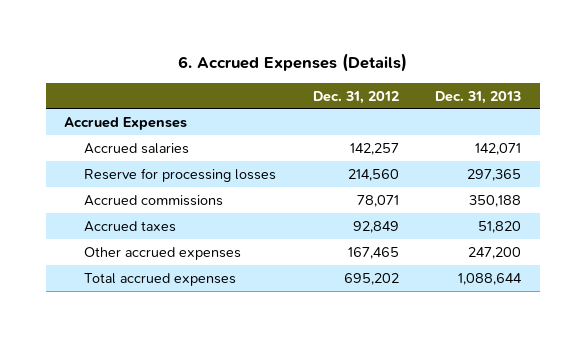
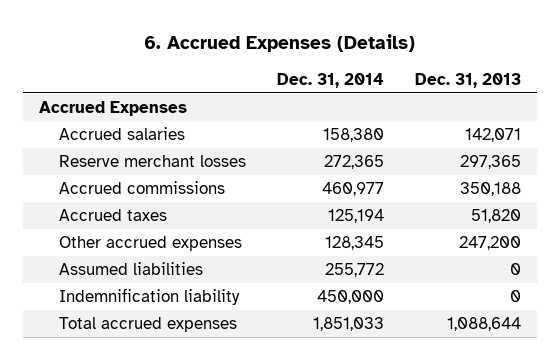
[312,90,399,104] Dec. 31, 2012 -> none
none -> [277,72,385,88] Dec. 31, 2014
[83,167,276,182] Reserve for processing losses -> [58,155,246,168] Reserve merchant losses
none -> [58,262,203,276] Assumed liabilities
none -> [58,288,240,306] Indemnification liability

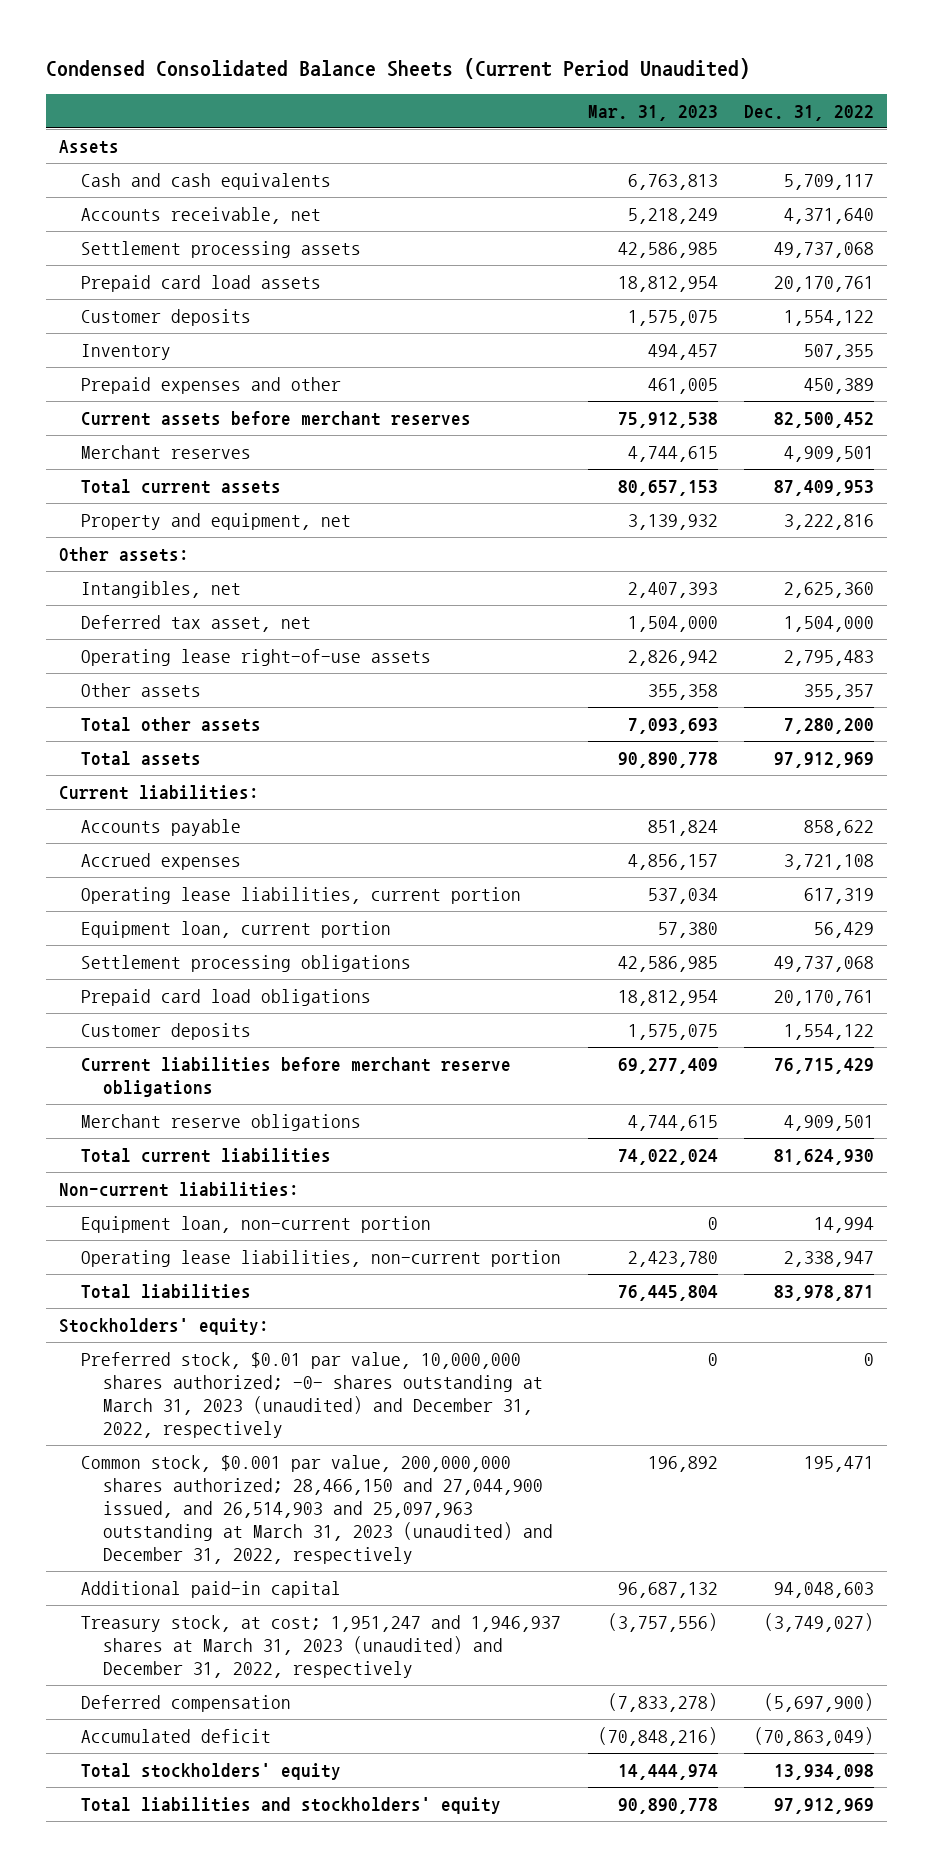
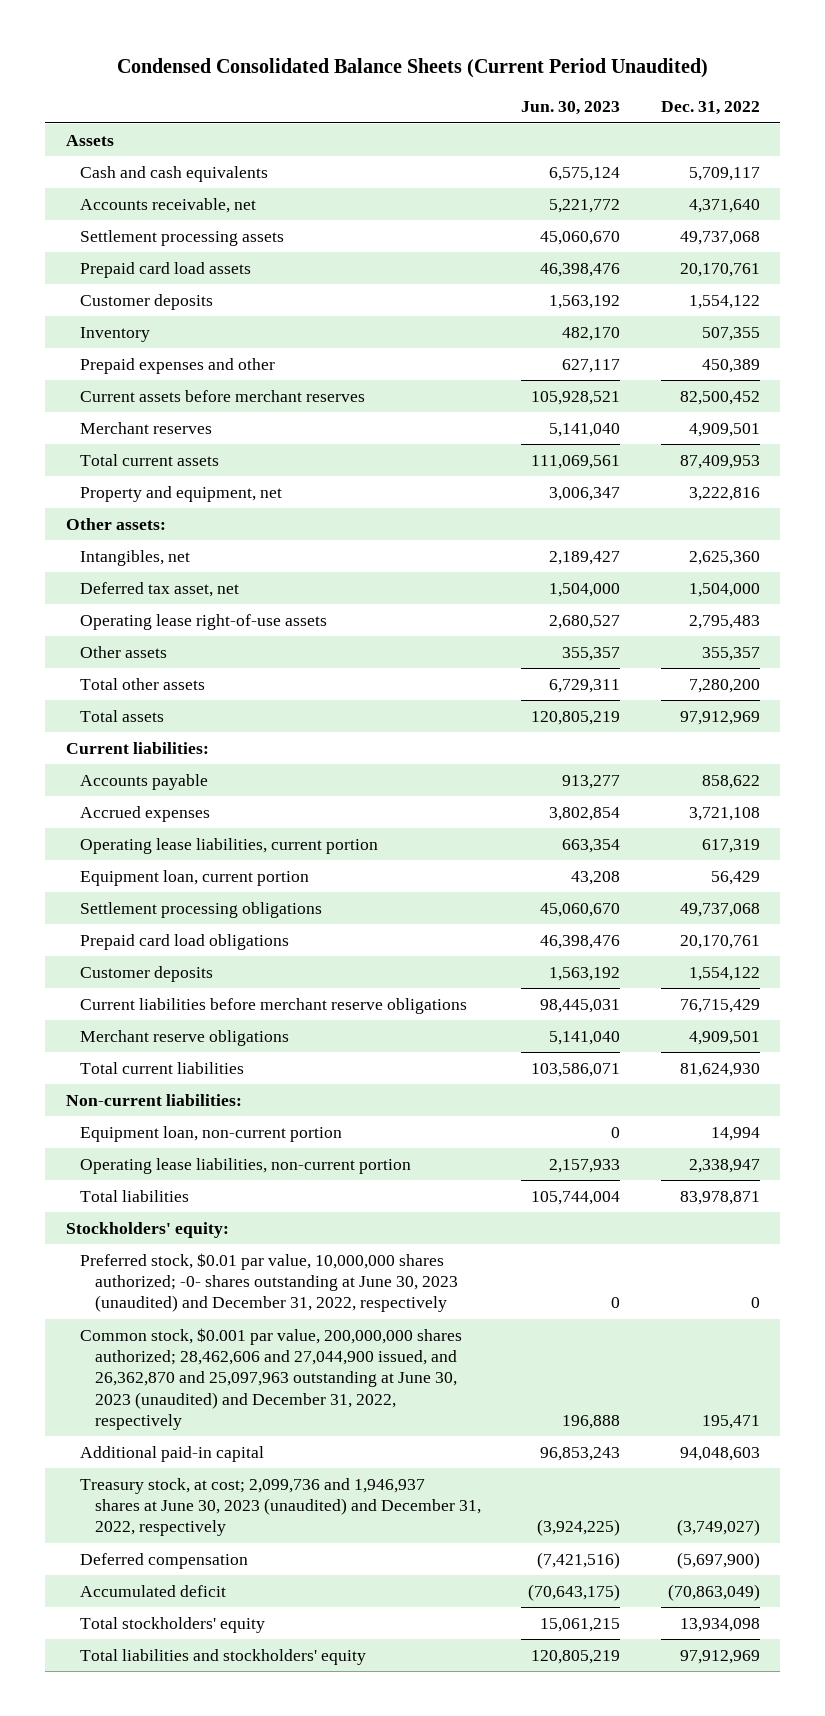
[587,105,718,122] Mar. 31, 2023 -> none
none -> [521,101,621,116] Jun. 30, 2023
[81,1351,544,1439] Preferred stock, $0.01 par value, 10,000,000 shares authorized; -0- shares outstanding at March 31, 2023 (unaudited) and December 31, 2022, respectively -> [80,1252,459,1313] Preferred stock, $0.01 par value, 10,000,000 shares authorized; -0- shares outstanding at June 30, 2023 (unaudited) and December 31, 2022, respectively
[81,1454,554,1565] Common stock, $0.001 par value, 200,000,000 shares authorized; 28,466,150 and 27,044,900 issued, and 26,514,903 and 25,097,963 outstanding at March 31, 2023 (unaudited) and December 31, 2022, respectively -> [80,1327,463,1430] Common stock, $0.001 par value, 200,000,000 shares authorized; 28,462,606 and 27,044,900 issued, and 26,362,870 and 25,097,963 outstanding at June 30, 2023 (unaudited) and December 31, 2022, respectively
[81,1614,562,1679] Treasury stock, at cost; 1,951,247 and 1,946,937 shares at March 31, 2023 (unaudited) and December 31, 2022, respectively -> [80,1477,482,1537] Treasury stock, at cost; 2,099,736 and 1,946,937 shares at June 30, 2023 (unaudited) and December 31, 2022, respectively

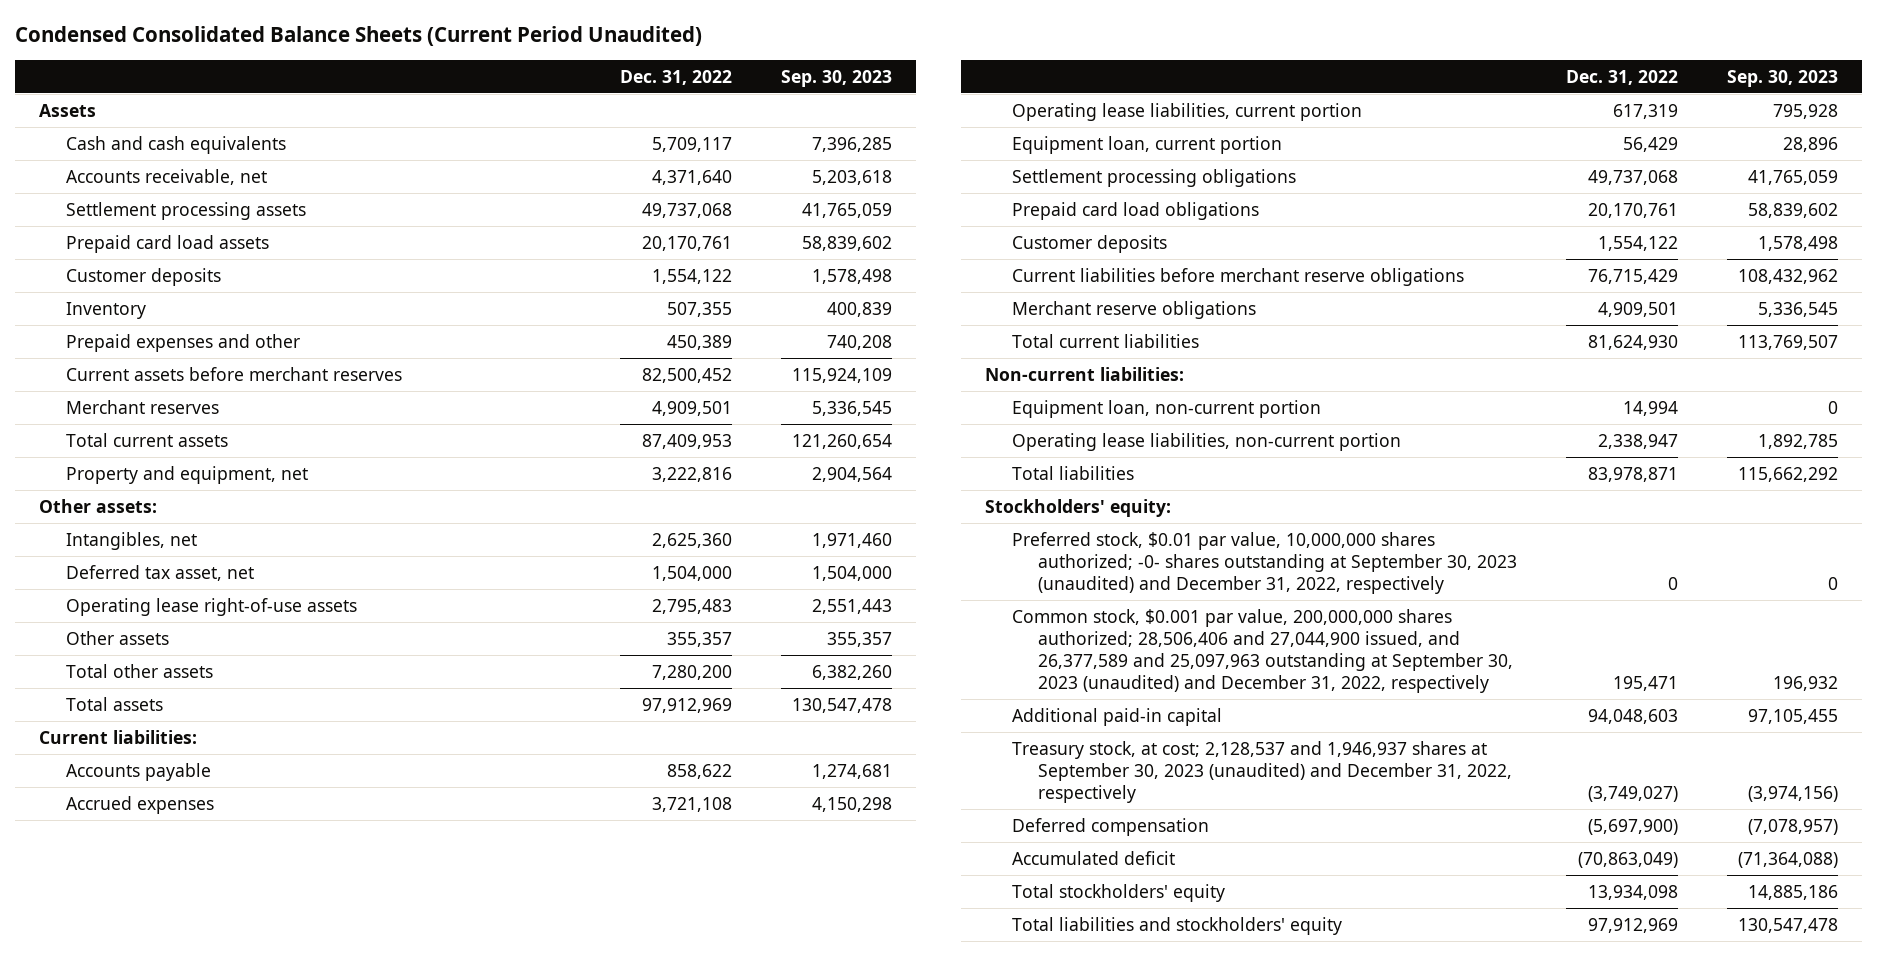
[521,101,621,116] Jun. 30, 2023 -> none
none -> [781,69,893,87] Sep. 30, 2023
[80,1252,459,1313] Preferred stock, $0.01 par value, 10,000,000 shares authorized; -0- shares outstanding at June 30, 2023 (unaudited) and December 31, 2022, respectively -> [1011,531,1518,594] Preferred stock, $0.01 par value, 10,000,000 shares authorized; -0- shares outstanding at September 30, 2023 (unaudited) and December 31, 2022, respectively
[80,1327,463,1430] Common stock, $0.001 par value, 200,000,000 shares authorized; 28,462,606 and 27,044,900 issued, and 26,362,870 and 25,097,963 outstanding at June 30, 2023 (unaudited) and December 31, 2022, respectively -> [1011,608,1514,693] Common stock, $0.001 par value, 200,000,000 shares authorized; 28,506,406 and 27,044,900 issued, and 26,377,589 and 25,097,963 outstanding at September 30, 2023 (unaudited) and December 31, 2022, respectively
[80,1477,482,1537] Treasury stock, at cost; 2,099,736 and 1,946,937 shares at June 30, 2023 (unaudited) and December 31, 2022, respectively -> [1011,740,1513,803] Treasury stock, at cost; 2,128,537 and 1,946,937 shares at September 30, 2023 (unaudited) and December 31, 2022, respectively

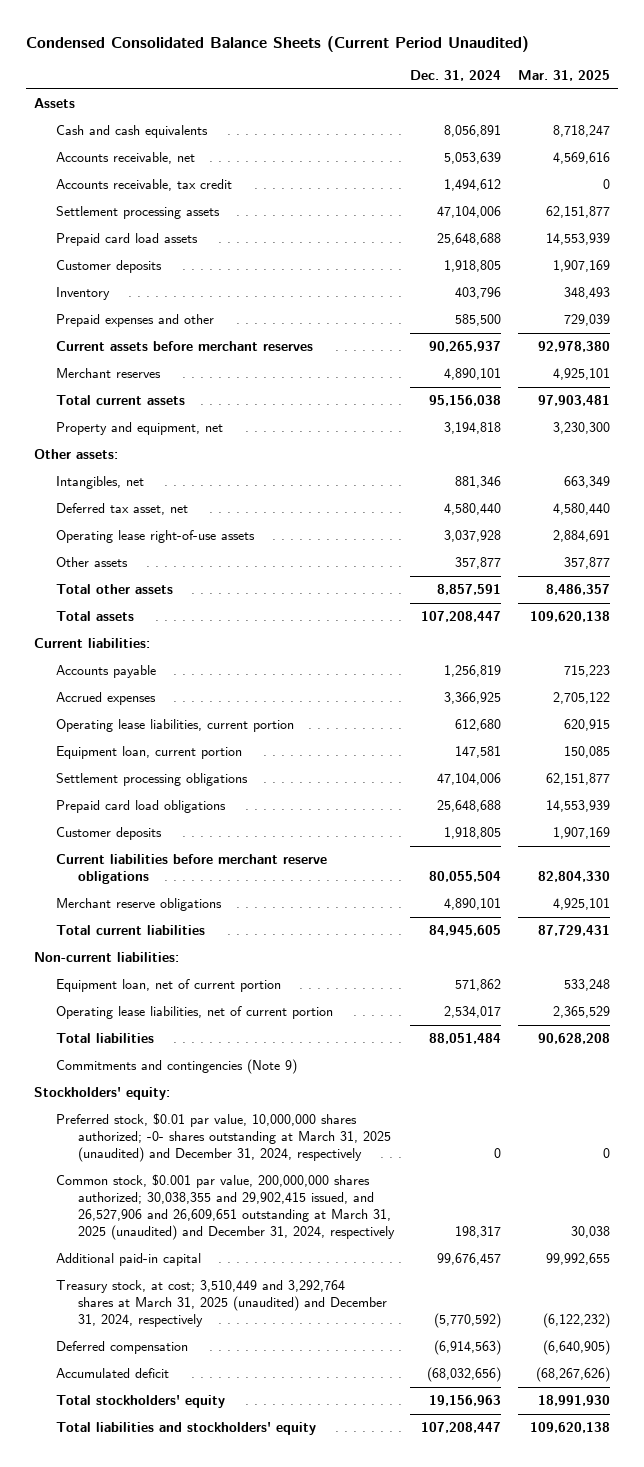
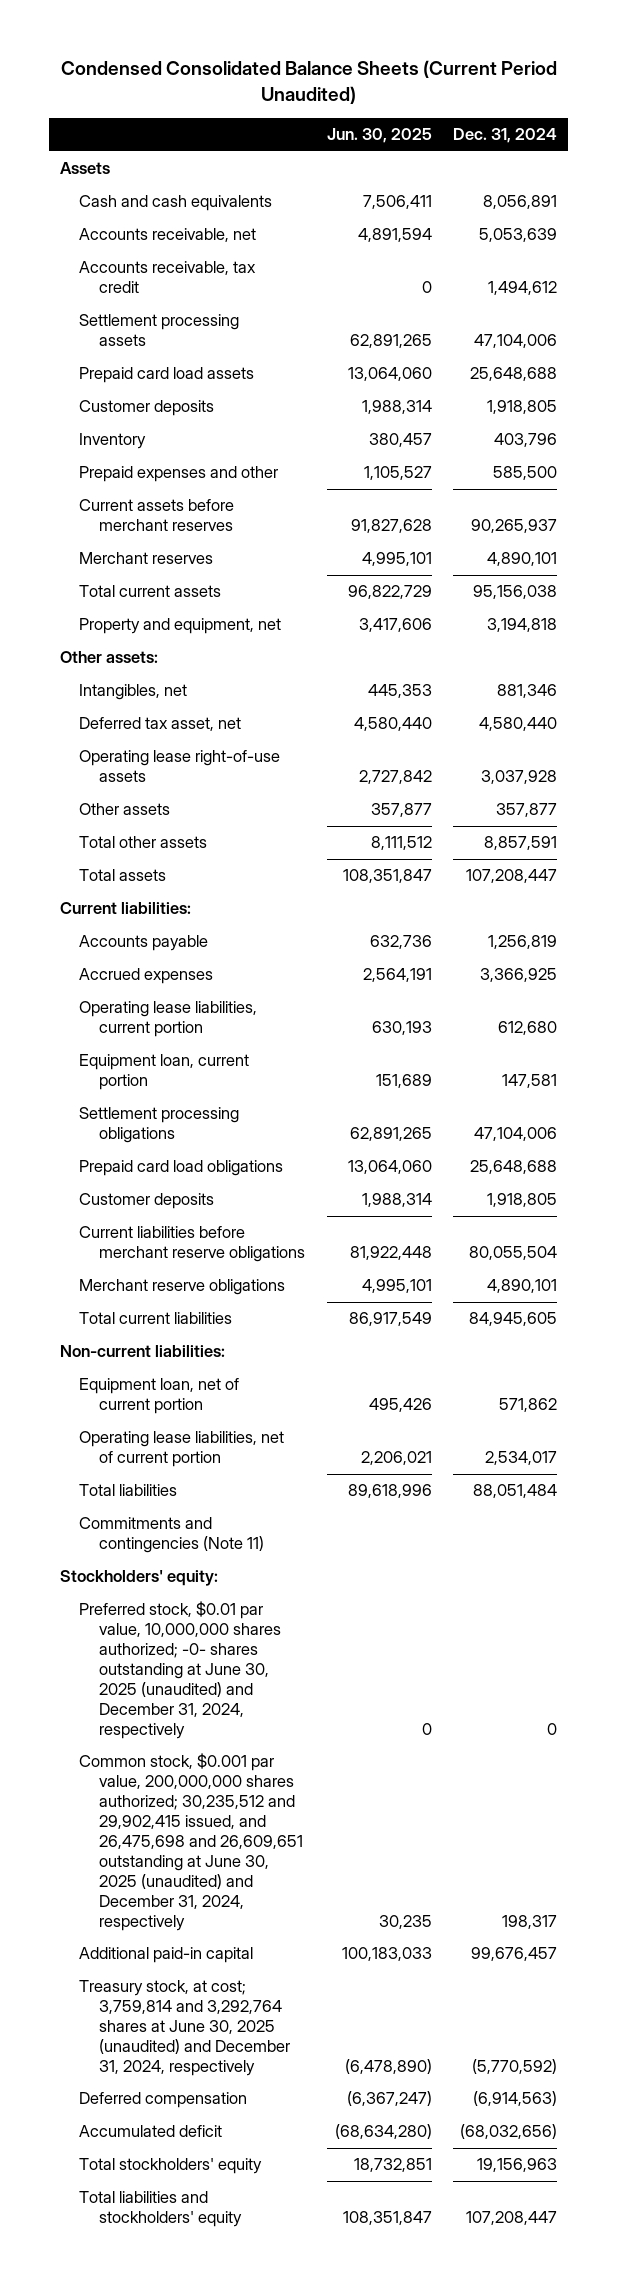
[517,69,610,81] Mar. 31, 2025 -> none
none -> [326,128,432,144] Jun. 30, 2025
[56,1059,298,1075] Commitments and contingencies (Note 9) -> [79,1517,265,1554] Commitments and contingencies (Note 11)
[56,1113,391,1163] Preferred stock, $0.01 par value, 10,000,000 shares authorized; -0- shares outstanding at March 31, 2025 (unaudited) and December 31, 2024, respectively -> [79,1601,282,1739] Preferred stock, $0.01 par value, 10,000,000 shares authorized; -0- shares outstanding at June 30, 2025 (unaudited) and December 31, 2024, respectively
[56,1174,395,1241] Common stock, $0.001 par value, 200,000,000 shares authorized; 30,038,355 and 29,902,415 issued, and 26,527,906 and 26,609,651 outstanding at March 31, 2025 (unaudited) and December 31, 2024, respectively -> [79,1753,304,1931] Common stock, $0.001 par value, 200,000,000 shares authorized; 30,235,512 and 29,902,415 issued, and 26,475,698 and 26,609,651 outstanding at June 30, 2025 (unaudited) and December 31, 2024, respectively
[56,1280,387,1328] Treasury stock, at cost; 3,510,449 and 3,292,764 shares at March 31, 2025 (unaudited) and December 31, 2024, respectively -> [79,1980,291,2077] Treasury stock, at cost; 3,759,814 and 3,292,764 shares at June 30, 2025 (unaudited) and December 31, 2024, respectively

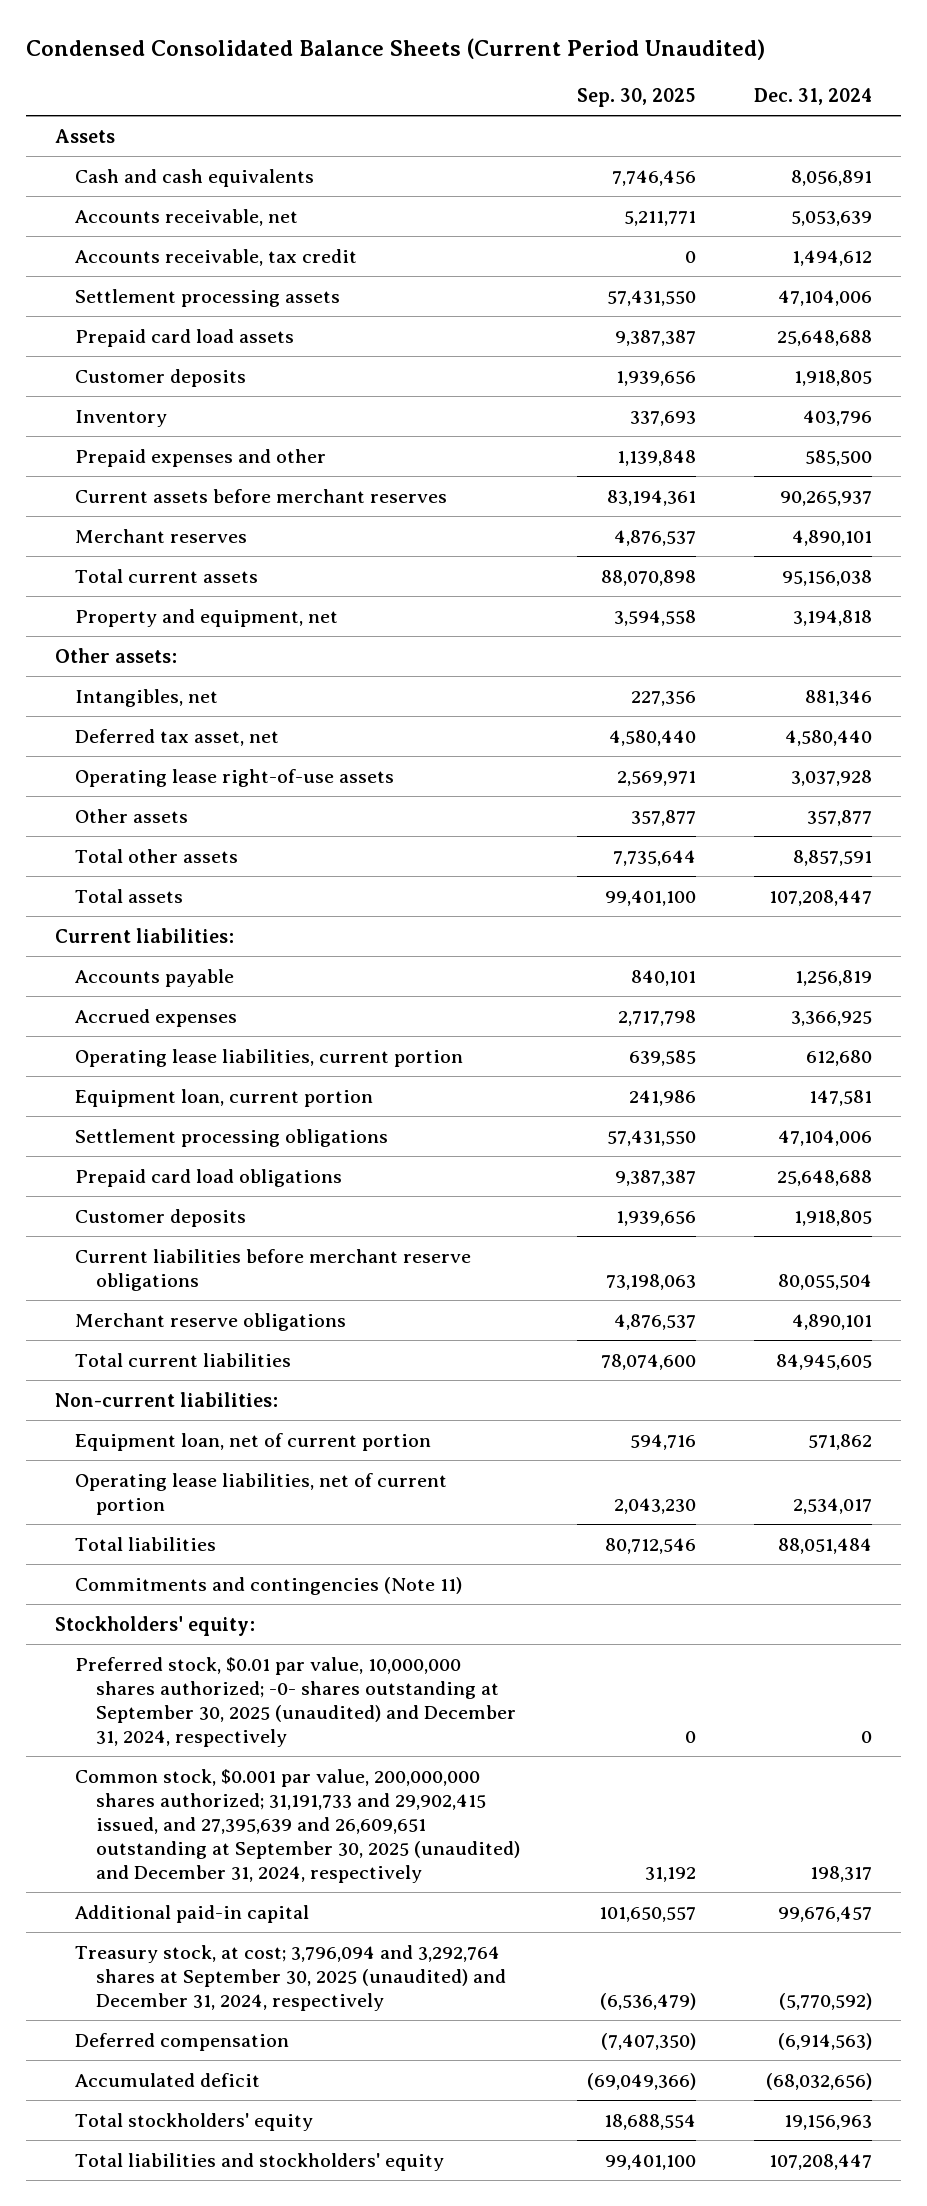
[326,128,432,144] Jun. 30, 2025 -> none
none -> [577,88,697,108] Sep. 30, 2025
[79,1601,282,1739] Preferred stock, $0.01 par value, 10,000,000 shares authorized; -0- shares outstanding at June 30, 2025 (unaudited) and December 31, 2024, respectively -> [75,1656,516,1747] Preferred stock, $0.01 par value, 10,000,000 shares authorized; -0- shares outstanding at September 30, 2025 (unaudited) and December 31, 2024, respectively
[79,1753,304,1931] Common stock, $0.001 par value, 200,000,000 shares authorized; 30,235,512 and 29,902,415 issued, and 26,475,698 and 26,609,651 outstanding at June 30, 2025 (unaudited) and December 31, 2024, respectively -> [75,1768,520,1883] Common stock, $0.001 par value, 200,000,000 shares authorized; 31,191,733 and 29,902,415 issued, and 27,395,639 and 26,609,651 outstanding at September 30, 2025 (unaudited) and December 31, 2024, respectively
[79,1980,291,2077] Treasury stock, at cost; 3,759,814 and 3,292,764 shares at June 30, 2025 (unaudited) and December 31, 2024, respectively -> [75,1944,506,2011] Treasury stock, at cost; 3,796,094 and 3,292,764 shares at September 30, 2025 (unaudited) and December 31, 2024, respectively

